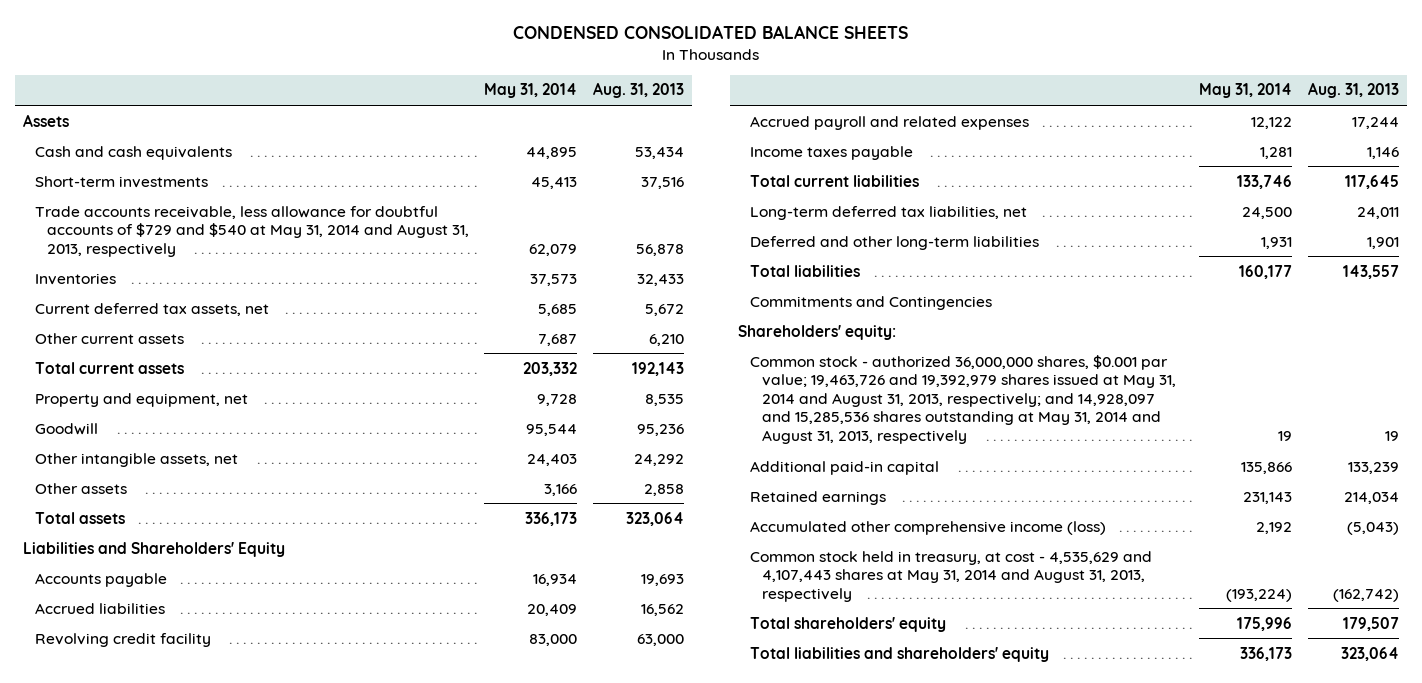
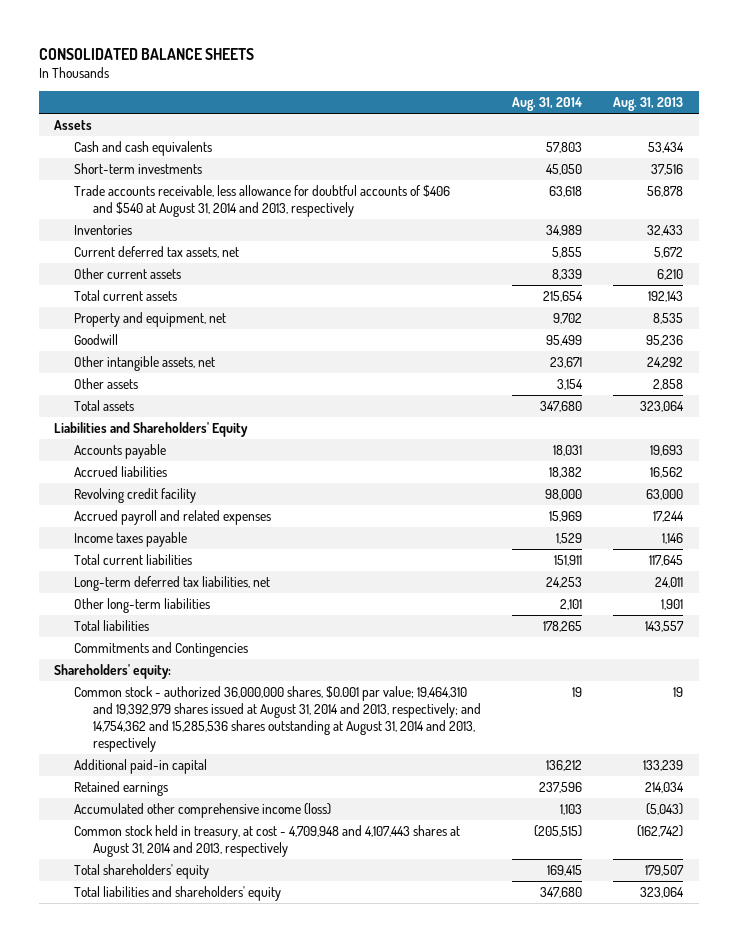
[512,24,908,39] CONDENSED CONSOLIDATED BALANCE SHEETS -> [38,47,254,60] CONSOLIDATED BALANCE SHEETS
[484,83,578,99] May 31, 2014 -> none
none -> [512,96,583,111] Aug. 31, 2014
[34,205,469,257] Trade accounts receivable, less allowance for doubtful accounts of $729 and $540 at May 31, 2014 and August 31, 2013, respectively -> [73,184,450,217] Trade accounts receivable, less allowance for doubtful accounts of $406 and $540 at August 31, 2014 and 2013, respectively
[749,235,1039,250] Deferred and other long-term liabilities -> [73,597,210,613] Other long-term liabilities
[749,354,1176,445] Common stock - authorized 36,000,000 shares, $0.001 par value; 19,463,726 and 19,392,979 shares issued at May 31, 2014 and August 31, 2013, respectively; and 14,928,097 and 15,285,536 shares outstanding at May 31, 2014 and August 31, 2013, respectively -> [73,685,482,753] Common stock - authorized 36,000,000 shares, $0.001 par value; 19,464,310 and 19,392,979 shares issued at August 31, 2014 and 2013, respectively; and 14,754,362 and 15,285,536 shares outstanding at August 31, 2014 and 2013, respectively
[749,550,1152,602] Common stock held in treasury, at cost - 4,535,629 and 4,107,443 shares at May 31, 2014 and August 31, 2013, respectively -> [73,824,460,857] Common stock held in treasury, at cost - 4,709,948 and 4,107,443 shares at August 31, 2014 and 2013, respectively

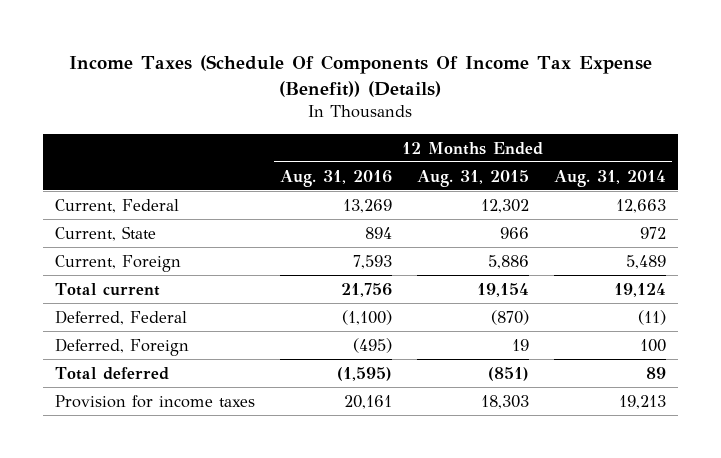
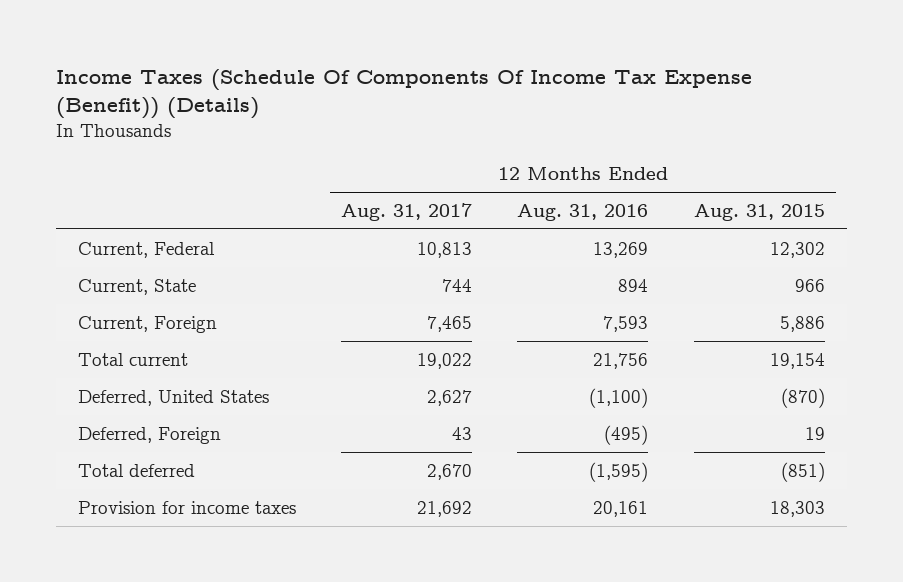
[553,169,666,187] Aug. 31, 2014 -> none
none -> [341,202,473,221] Aug. 31, 2017
[55,309,188,325] Deferred, Federal -> [78,389,270,406] Deferred, United States

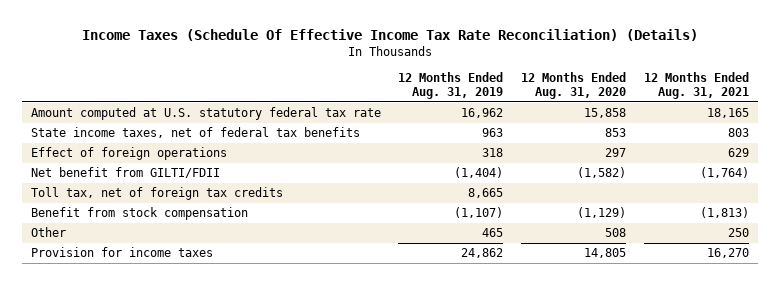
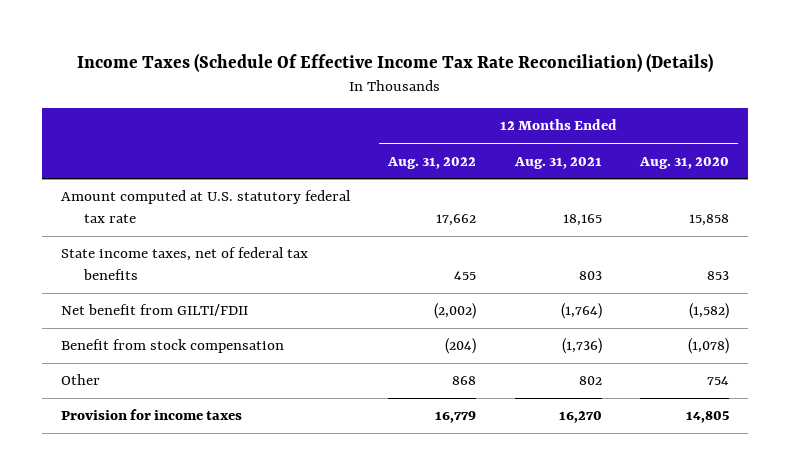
[398,71,504,100] 12 Months Ended Aug. 31, 2019 -> none
none -> [387,156,477,169] Aug. 31, 2022
[30,147,227,161] Effect of foreign operations -> none
[30,187,283,201] Toll tax, net of foreign tax credits -> none
[577,207,627,219] (1,129) -> [687,338,729,355] (1,078)
[700,207,750,219] (1,813) -> [561,338,602,355] (1,736)
[605,228,627,238] 508 -> [706,376,729,386] 754
[728,228,750,238] 250 -> [578,376,602,386] 802

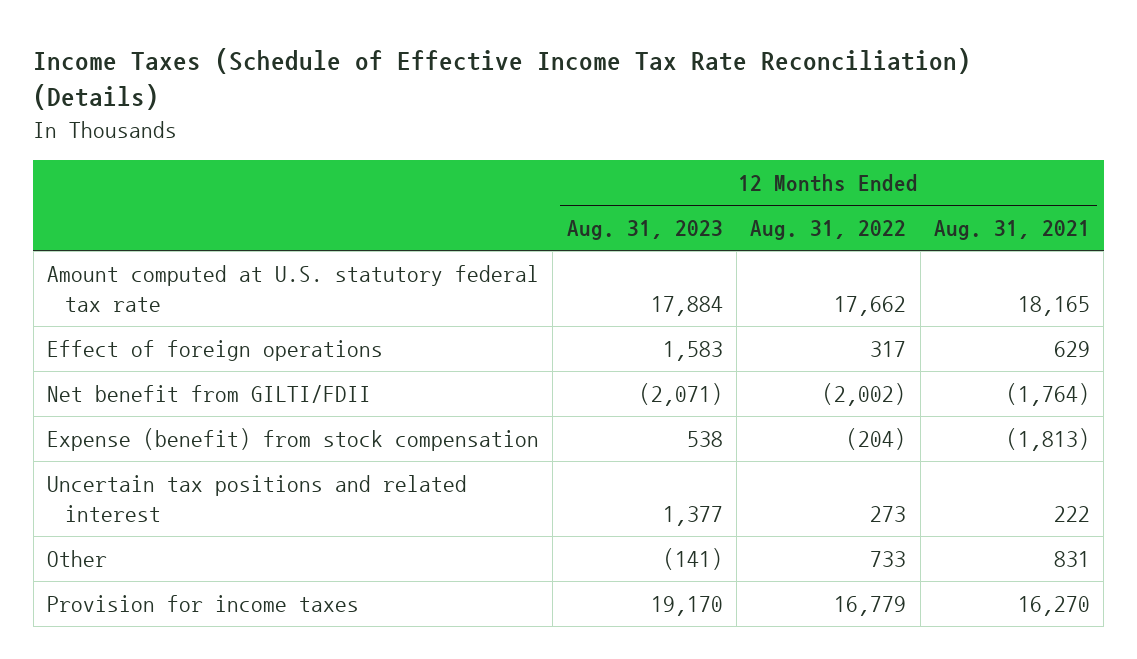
[76,53,713,73] Income Taxes (Schedule Of Effective Income Tax Rate Reconciliation) (Details) -> [33,48,972,111] Income Taxes (Schedule of Effective Income Tax Rate Reconciliation) (Details)
[638,156,729,169] Aug. 31, 2020 -> none
none -> [566,220,723,241] Aug. 31, 2023
[61,247,309,281] State income taxes, net of federal tax benefits -> none
none -> [46,340,383,362] Effect of foreign operations
[61,339,285,354] Benefit from stock compensation -> [46,428,539,452] Expense (benefit) from stock compensation
[561,338,602,355] (1,736) -> [1006,428,1091,452] (1,813)
none -> [46,475,467,523] Uncertain tax positions and related interest
[452,376,477,386] 868 -> [870,551,907,568] 733
[578,376,602,386] 802 -> [1054,551,1091,568] 831

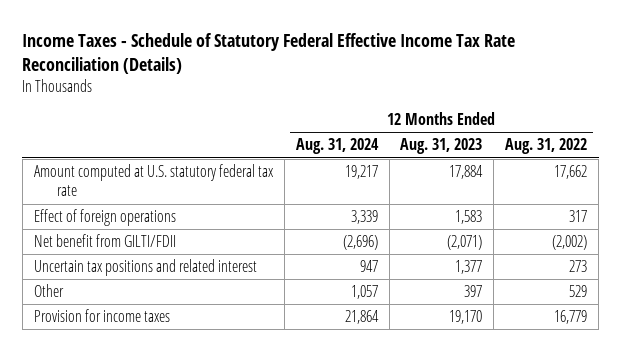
[33,48,972,111] Income Taxes (Schedule of Effective Income Tax Rate Reconciliation) (Details) -> [22,32,516,74] Income Taxes - Schedule of Statutory Federal Effective Income Tax Rate Reconciliation (Details)
[934,220,1091,241] Aug. 31, 2021 -> none
none -> [295,138,379,155] Aug. 31, 2024
[46,428,539,452] Expense (benefit) from stock compensation -> none
[662,548,723,571] (141) -> [464,285,483,298] 397
[870,551,907,568] 733 -> [569,285,588,298] 529

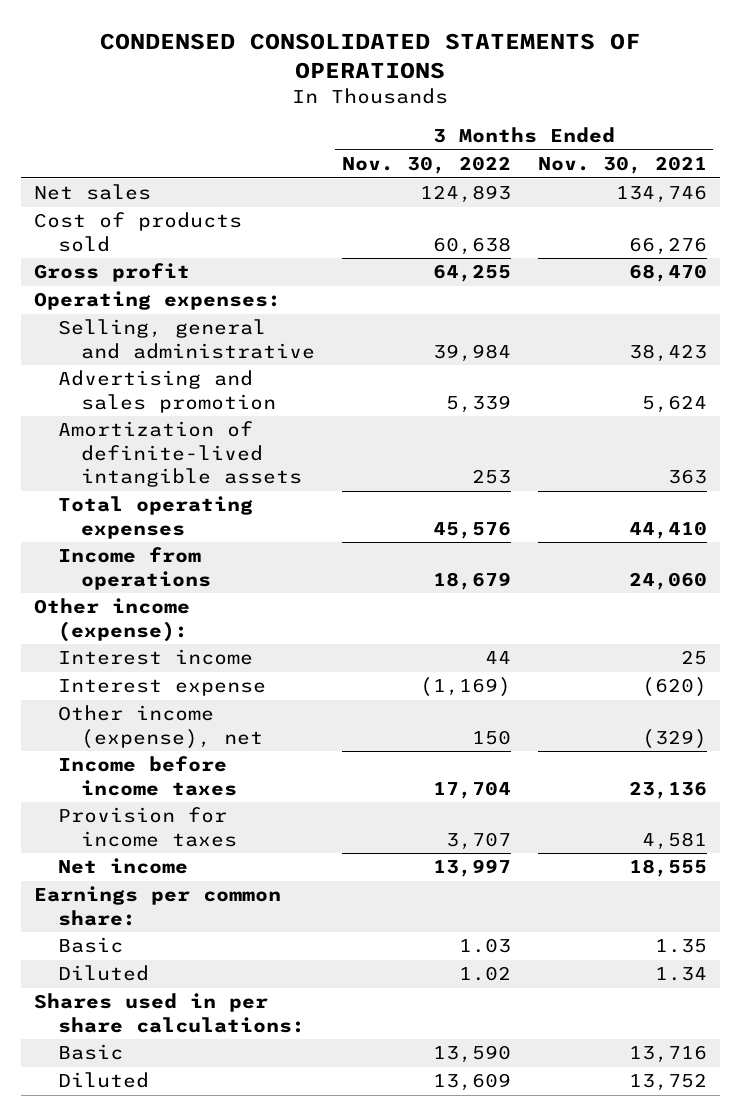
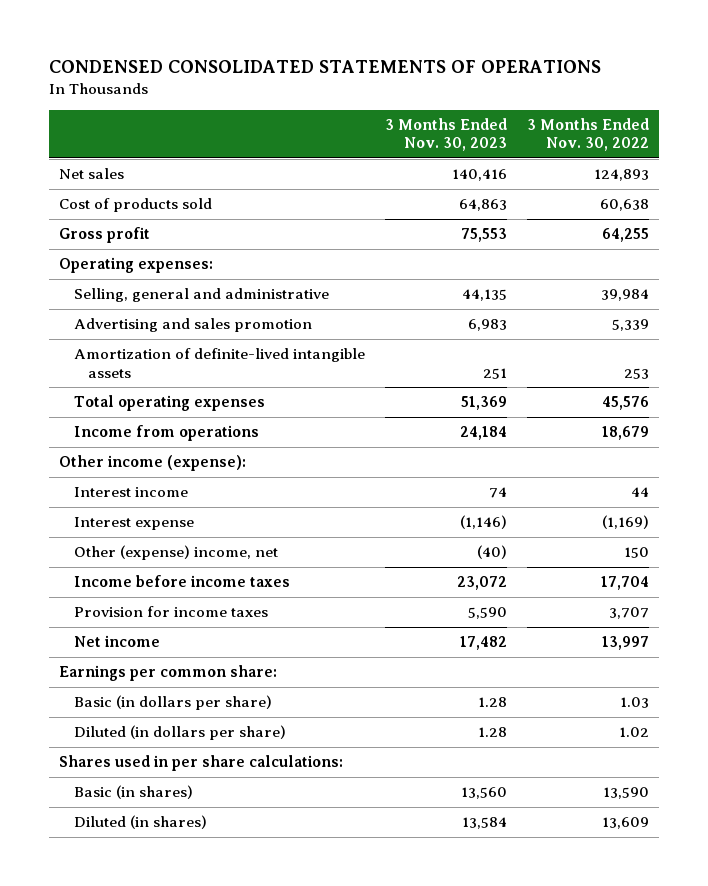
[537,155,707,174] Nov. 30, 2021 -> none
none -> [384,117,507,152] 3 Months Ended Nov. 30, 2023
[57,705,264,749] Other income (expense), net -> [73,545,278,561] Other (expense) income, net
[57,937,123,954] Basic -> [73,695,272,711] Basic (in dollars per share)
[57,965,149,982] Diluted -> [73,725,286,741] Diluted (in dollars per share)
[57,1044,123,1061] Basic -> [73,785,193,800] Basic (in shares)
[57,1072,149,1089] Diluted -> [73,815,207,830] Diluted (in shares)

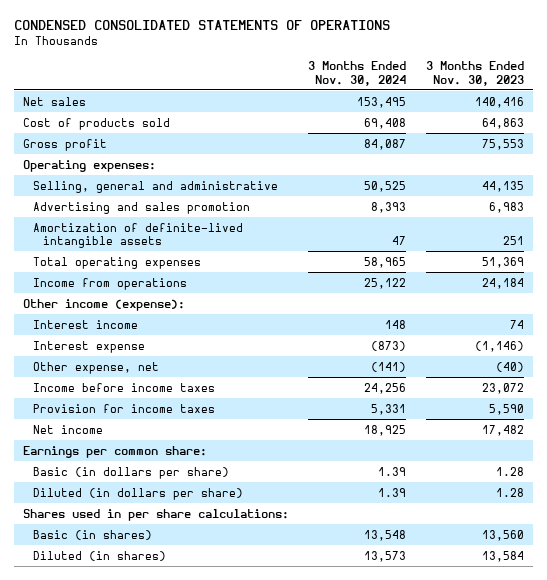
[526,117,649,152] 3 Months Ended Nov. 30, 2022 -> none
none -> [308,61,407,86] 3 Months Ended Nov. 30, 2024
[73,545,278,561] Other (expense) income, net -> [33,361,160,374] Other expense, net

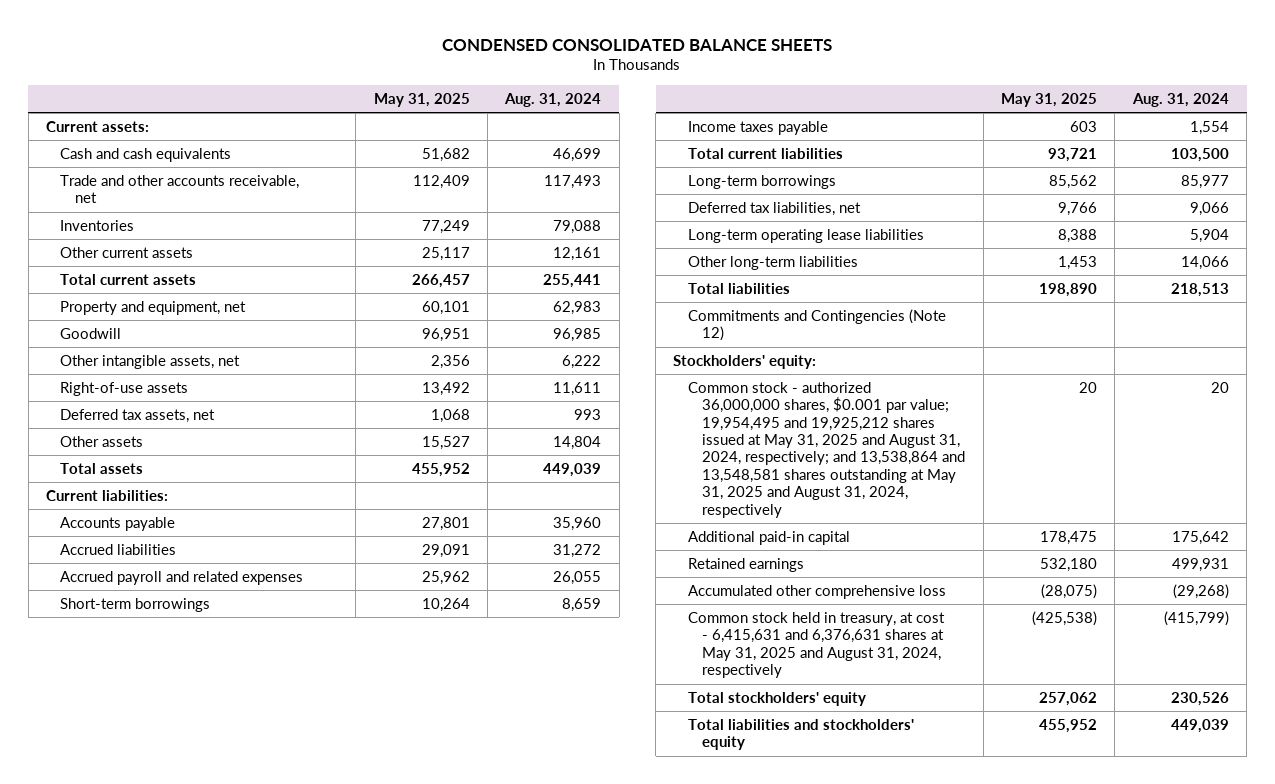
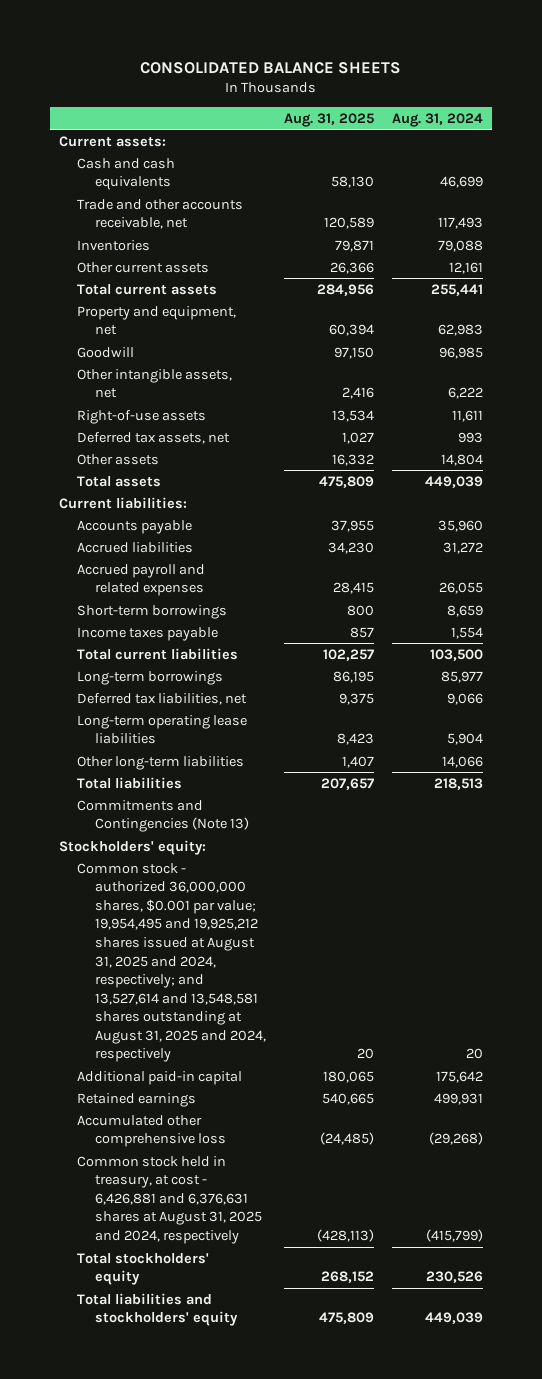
[442,38,833,51] CONDENSED CONSOLIDATED BALANCE SHEETS -> [139,61,401,74] CONSOLIDATED BALANCE SHEETS
[373,92,470,107] May 31, 2025 -> none
none -> [283,112,374,127] Aug. 31, 2025
[687,308,946,342] Commitments and Contingencies (Note 12) -> [76,799,249,833] Commitments and Contingencies (Note 13)
[687,381,966,518] Common stock - authorized 36,000,000 shares, $0.001 par value; 19,954,495 and 19,925,212 shares issued at May 31, 2025 and August 31, 2024, respectively; and 13,538,864 and 13,548,581 shares outstanding at May 31, 2025 and August 31, 2024, respectively -> [76,862,266,1063] Common stock - authorized 36,000,000 shares, $0.001 par value; 19,954,495 and 19,925,212 shares issued at August 31, 2025 and 2024, respectively; and 13,527,614 and 13,548,581 shares outstanding at August 31, 2025 and 2024, respectively
[687,611,945,679] Common stock held in treasury, at cost - 6,415,631 and 6,376,631 shares at May 31, 2025 and August 31, 2024, respectively -> [76,1155,262,1245] Common stock held in treasury, at cost - 6,426,881 and 6,376,631 shares at August 31, 2025 and 2024, respectively

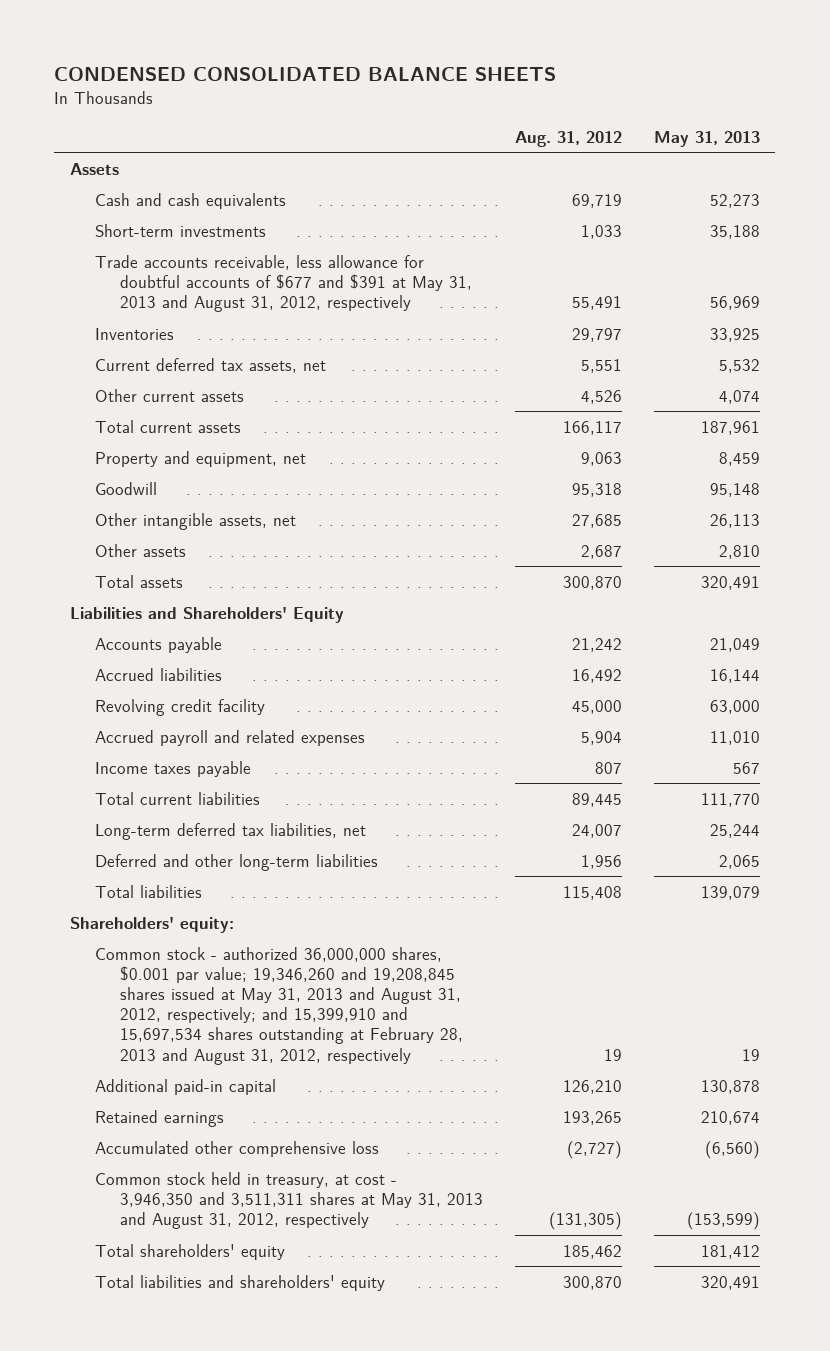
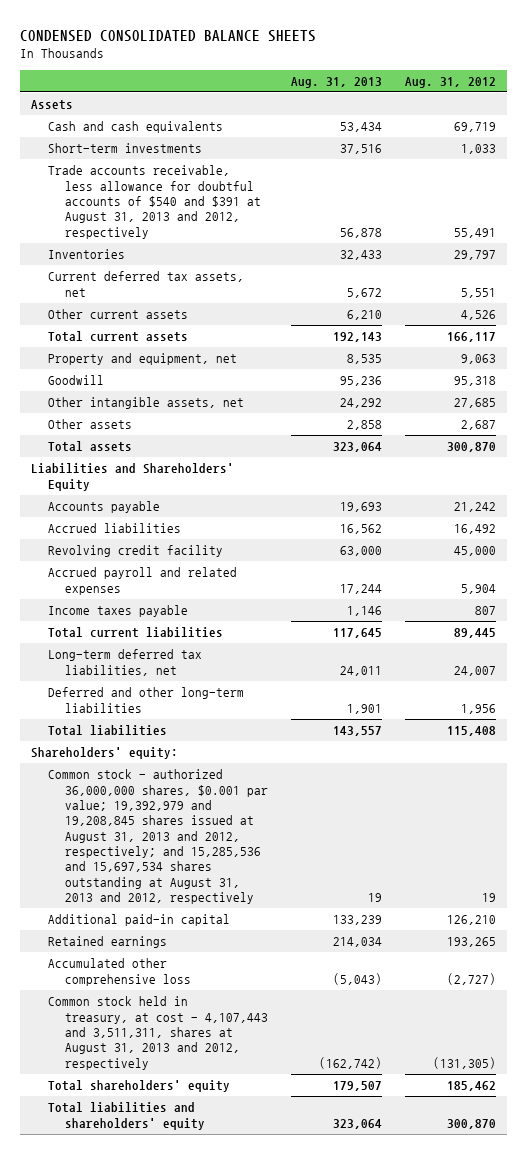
[653,130,760,147] May 31, 2013 -> none
none -> [291,76,383,88] Aug. 31, 2013
[95,254,473,313] Trade accounts receivable, less allowance for doubtful accounts of $677 and $391 at May 31, 2013 and August 31, 2012, respectively -> [48,165,262,239] Trade accounts receivable, less allowance for doubtful accounts of $540 and $391 at August 31, 2013 and 2012, respectively
[95,946,464,1065] Common stock - authorized 36,000,000 shares, $0.001 par value; 19,346,260 and 19,208,845 shares issued at May 31, 2013 and August 31, 2012, respectively; and 15,399,910 and 15,697,534 shares outstanding at February 28, 2013 and August 31, 2012, respectively -> [48,769,269,905] Common stock - authorized 36,000,000 shares, $0.001 par value; 19,392,979 and 19,208,845 shares issued at August 31, 2013 and 2012, respectively; and 15,285,536 and 15,697,534 shares outstanding at August 31, 2013 and 2012, respectively
[95,1171,484,1230] Common stock held in treasury, at cost - 3,946,350 and 3,511,311 shares at May 31, 2013 and August 31, 2012, respectively -> [48,996,269,1070] Common stock held in treasury, at cost - 4,107,443 and 3,511,311, shares at August 31, 2013 and 2012, respectively

